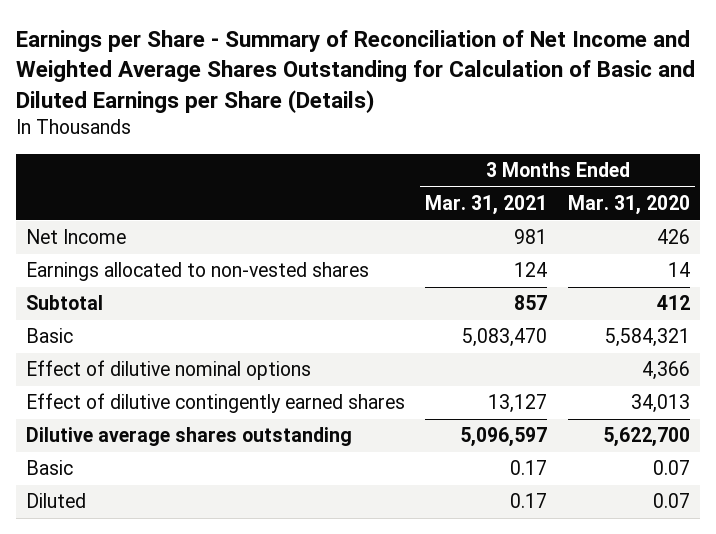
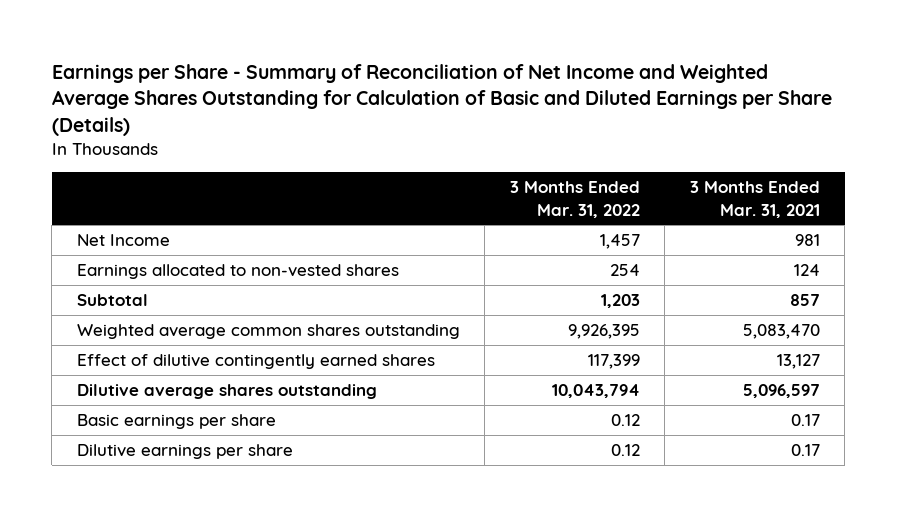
[567,195,690,216] Mar. 31, 2020 -> none
none -> [509,181,640,218] 3 Months Ended Mar. 31, 2022
[26,360,312,381] Effect of dilutive nominal options -> none
[26,328,74,344] Basic -> [76,323,460,339] Weighted average common shares outstanding
[26,460,74,476] Basic -> [76,413,276,429] Basic earnings per share
[26,493,87,509] Diluted -> [76,443,293,459] Dilutive earnings per share

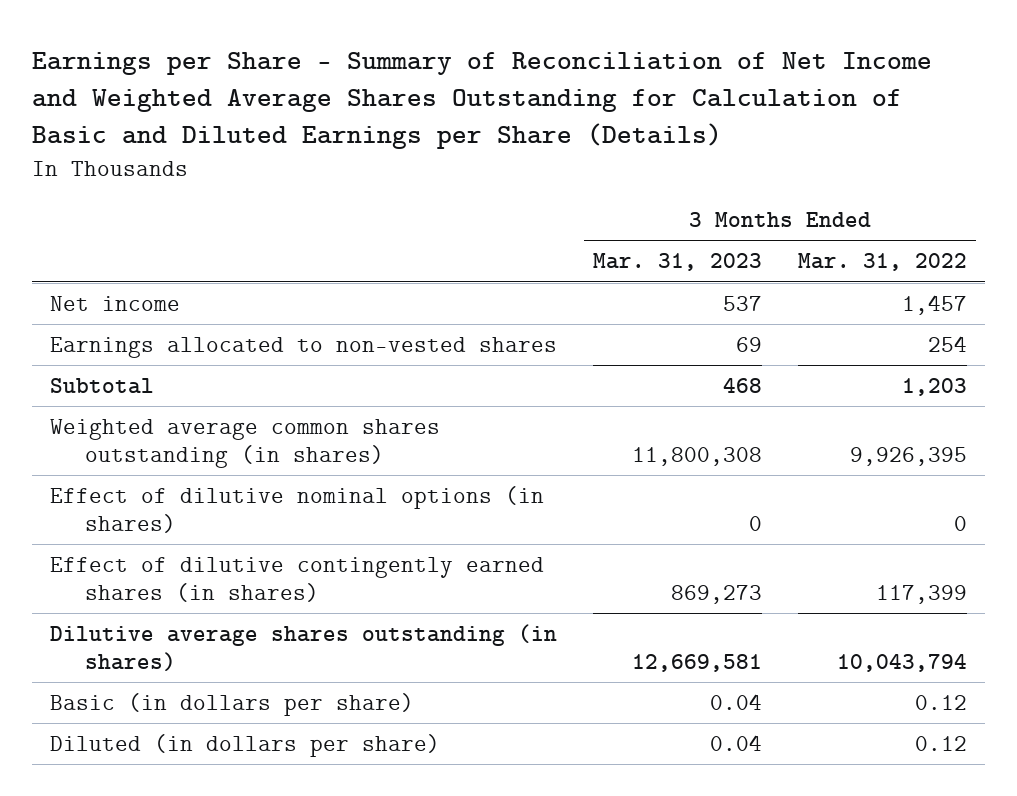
[689,181,820,218] 3 Months Ended Mar. 31, 2021 -> none
none -> [592,253,762,272] Mar. 31, 2023
[76,233,170,246] Net Income -> [49,295,180,311] Net income
[76,323,460,339] Weighted average common shares outstanding -> [49,418,440,468] Weighted average common shares outstanding (in shares)
none -> [49,485,544,533] Effect of dilutive nominal options (in shares)
[76,353,435,369] Effect of dilutive contingently earned shares -> [49,556,544,602] Effect of dilutive contingently earned shares (in shares)
[76,383,377,399] Dilutive average shares outstanding -> [49,623,557,671] Dilutive average shares outstanding (in shares)
[76,413,276,429] Basic earnings per share -> [49,692,414,716] Basic (in dollars per share)
[76,443,293,459] Dilutive earnings per share -> [49,733,440,757] Diluted (in dollars per share)

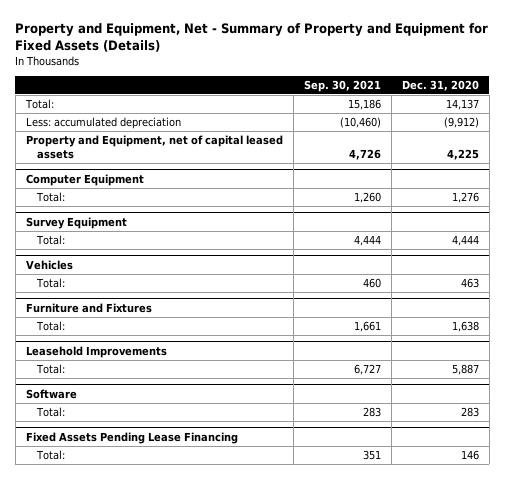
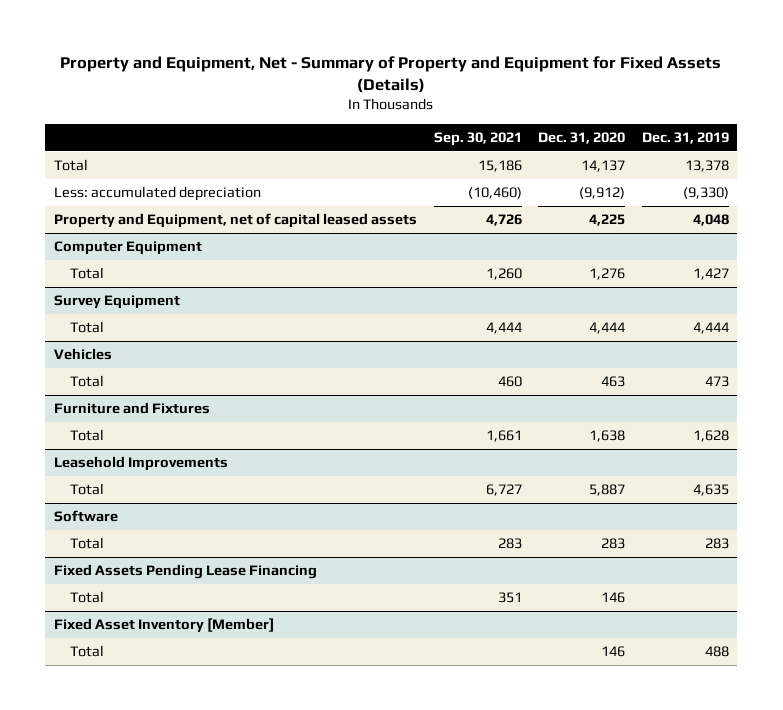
none -> [641,131,729,144] Dec. 31, 2019
[24,98,54,109] Total: -> [53,159,88,172] Total
[35,191,65,202] Total: -> [70,267,105,280] Total
[35,234,65,245] Total: -> [70,321,105,334] Total
[35,277,65,288] Total: -> [70,375,105,388] Total
[35,320,65,331] Total: -> [70,429,105,442] Total
[35,363,65,374] Total: -> [70,483,105,496] Total
[35,406,65,417] Total: -> [70,537,105,550] Total
[35,449,65,460] Total: -> [70,591,105,604] Total
none -> [53,618,274,634] Fixed Asset Inventory [Member]
none -> [70,645,105,658] Total

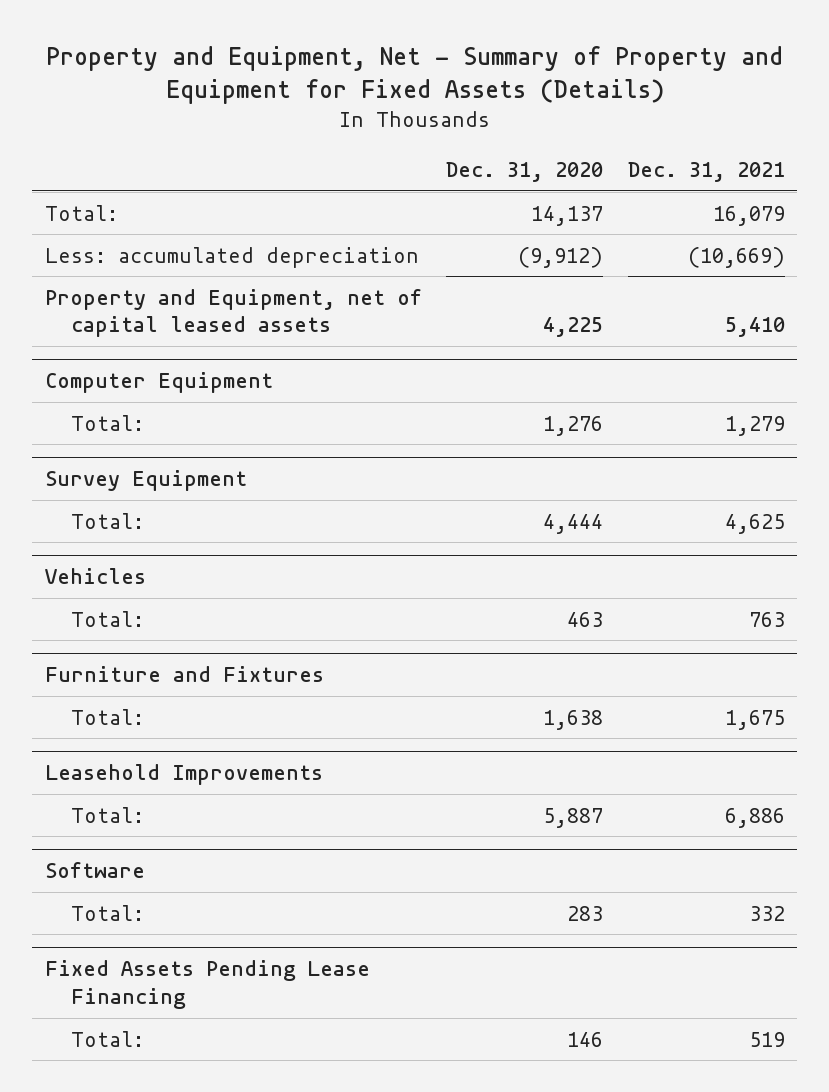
[433,131,522,146] Sep. 30, 2021 -> none
[641,131,729,144] Dec. 31, 2019 -> none
none -> [627,161,785,182] Dec. 31, 2021
[53,159,88,172] Total -> [44,204,118,221] Total:
[70,267,105,280] Total -> [70,414,144,431] Total:
[70,321,105,334] Total -> [70,512,144,529] Total:
[70,375,105,388] Total -> [70,610,144,627] Total:
[70,429,105,442] Total -> [70,708,144,725] Total:
[70,483,105,496] Total -> [70,806,144,823] Total:
[70,537,105,550] Total -> [70,904,144,921] Total:
[53,618,274,634] Fixed Asset Inventory [Member] -> none
[70,645,105,658] Total -> none
[70,591,105,604] Total -> [70,1030,144,1047] Total:

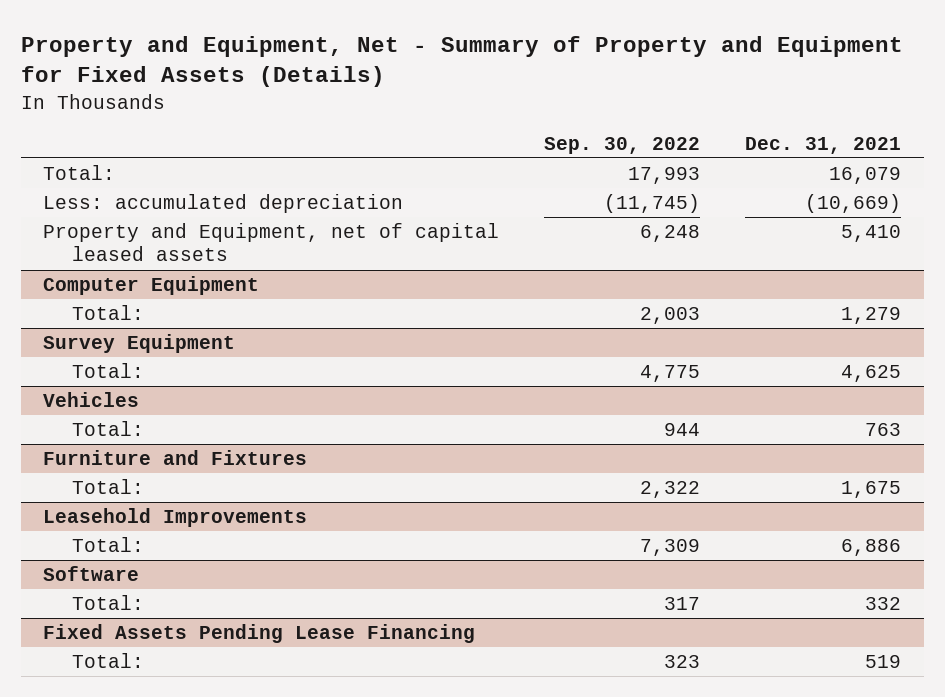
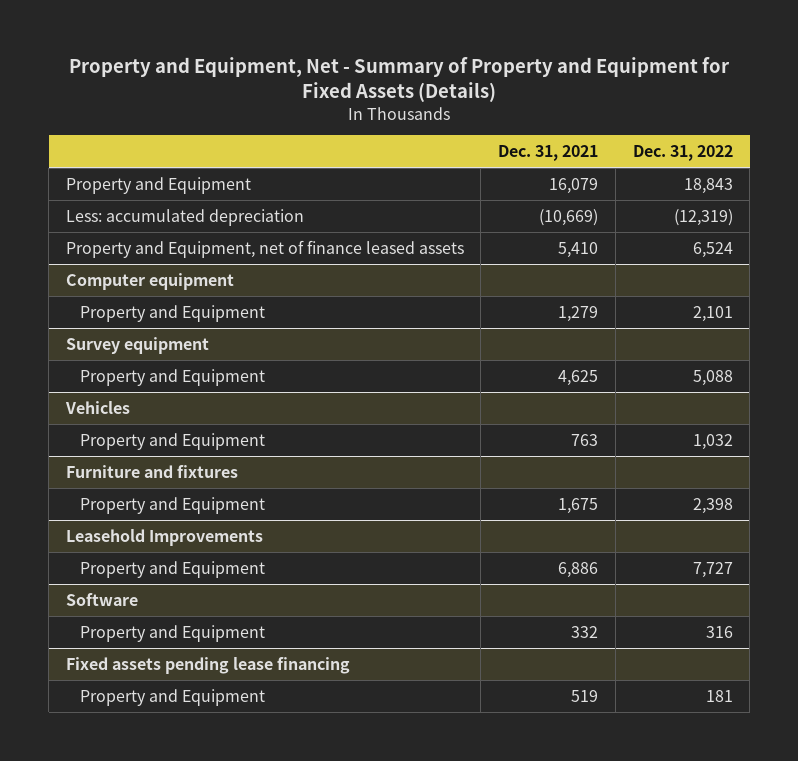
[544,136,701,154] Sep. 30, 2022 -> none
none -> [632,145,733,162] Dec. 31, 2022
[43,165,116,181] Total: -> [65,176,251,194] Property and Equipment
[43,223,500,262] Property and Equipment, net of capital leased assets -> [65,239,464,258] Property and Equipment, net of finance leased assets
[43,276,260,296] Computer Equipment -> [65,272,234,290] Computer equipment
[71,305,144,321] Total: -> [80,304,266,322] Property and Equipment
[43,334,236,354] Survey Equipment -> [65,336,209,354] Survey equipment
[71,363,144,379] Total: -> [80,368,266,386] Property and Equipment
[71,421,144,437] Total: -> [80,432,266,450] Property and Equipment
[43,450,308,466] Furniture and Fixtures -> [65,464,238,478] Furniture and fixtures
[71,479,144,495] Total: -> [80,496,266,514] Property and Equipment
[71,537,144,553] Total: -> [80,560,266,578] Property and Equipment
[71,595,144,611] Total: -> [80,624,266,642] Property and Equipment
[43,624,476,644] Fixed Assets Pending Lease Financing -> [65,656,350,674] Fixed assets pending lease financing
[71,653,144,669] Total: -> [80,688,266,706] Property and Equipment

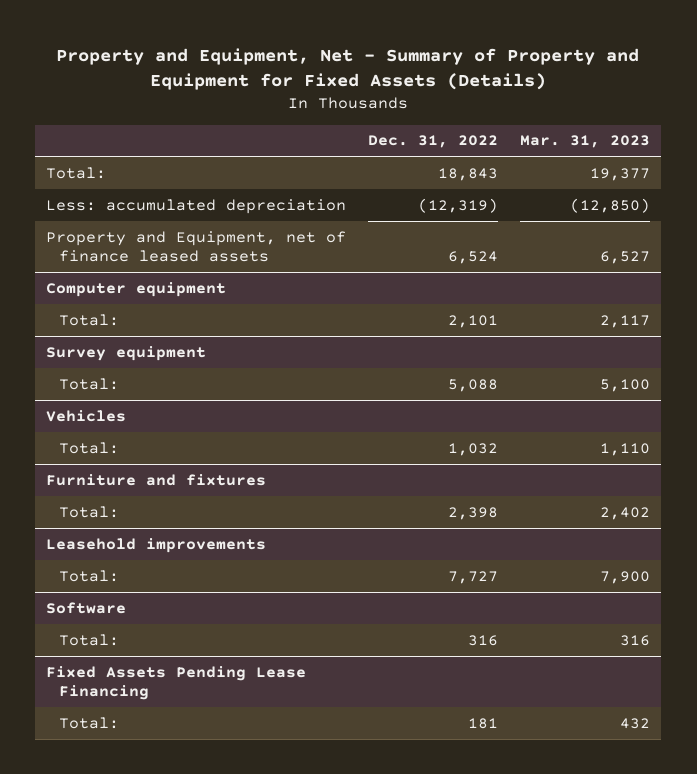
[498,145,599,162] Dec. 31, 2021 -> none
none -> [520,135,651,149] Mar. 31, 2023
[65,176,251,194] Property and Equipment -> [46,166,107,179] Total:
[80,304,266,322] Property and Equipment -> [59,313,120,326] Total:
[80,368,266,386] Property and Equipment -> [59,377,120,390] Total:
[80,432,266,450] Property and Equipment -> [59,441,120,454] Total:
[80,496,266,514] Property and Equipment -> [59,505,120,518] Total:
[65,528,263,546] Leasehold Improvements -> [46,537,267,553] Leasehold improvements
[80,560,266,578] Property and Equipment -> [59,569,120,582] Total:
[80,624,266,642] Property and Equipment -> [59,633,120,646] Total:
[65,656,350,674] Fixed assets pending lease financing -> [46,665,307,701] Fixed Assets Pending Lease Financing
[80,688,266,706] Property and Equipment -> [59,716,120,729] Total:

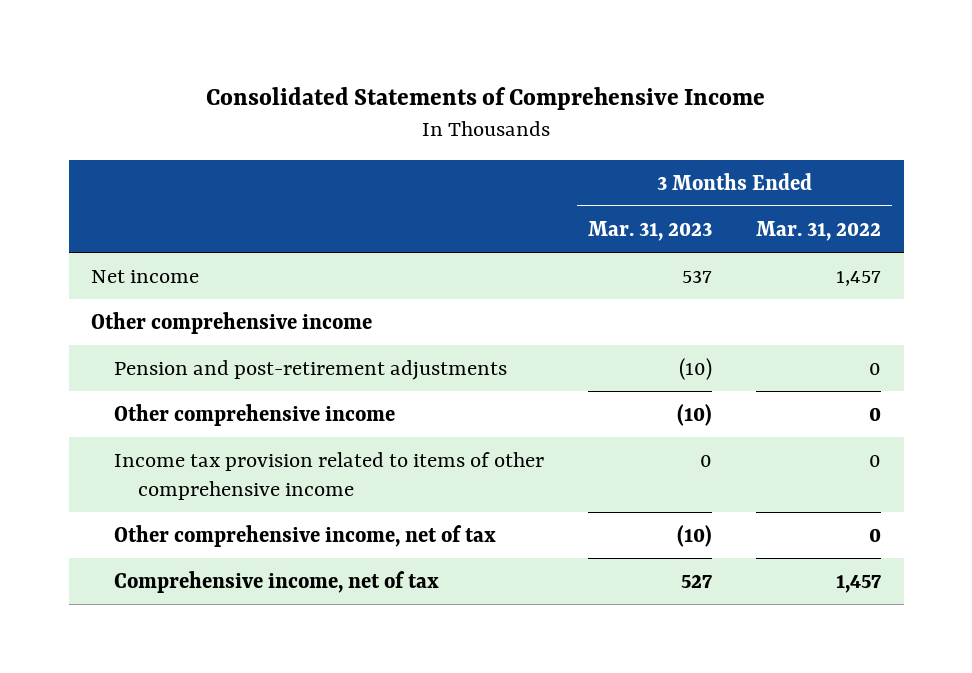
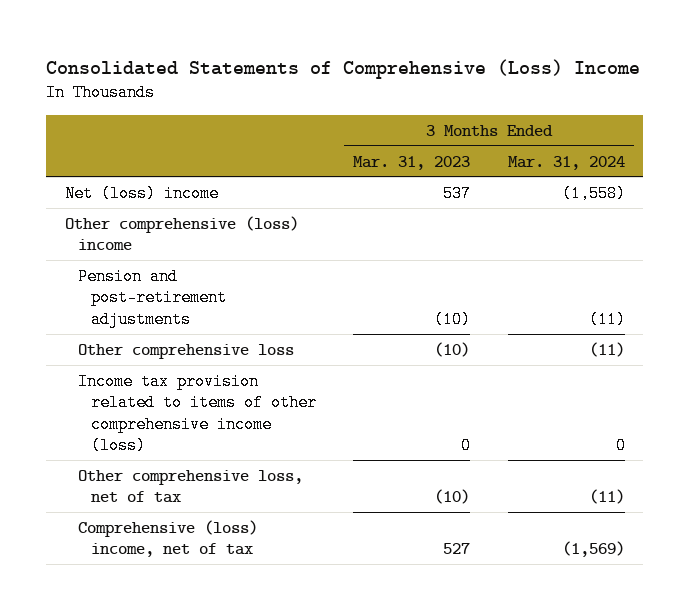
[206,86,766,110] Consolidated Statements of Comprehensive Income -> [46,58,641,79] Consolidated Statements of Comprehensive (Loss) Income
[756,220,882,241] Mar. 31, 2022 -> none
none -> [507,155,625,170] Mar. 31, 2024
[90,269,199,283] Net income -> [64,184,219,202] Net (loss) income
[90,311,372,334] Other comprehensive income -> [64,215,299,251] Other comprehensive (loss) income
[114,403,396,426] Other comprehensive income -> [77,343,294,359] Other comprehensive loss
[114,451,545,500] Income tax provision related to items of other comprehensive income -> [77,372,318,455] Income tax provision related to items of other comprehensive income (loss)
[114,524,497,547] Other comprehensive income, net of tax -> [77,469,303,504] Other comprehensive loss, net of tax
[114,570,440,593] Comprehensive income, net of tax -> [77,519,258,558] Comprehensive (loss) income, net of tax

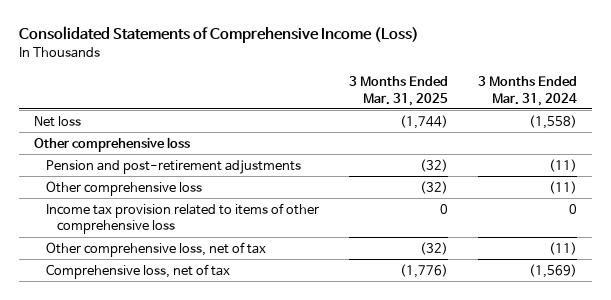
[46,58,641,79] Consolidated Statements of Comprehensive (Loss) Income -> [19,26,420,44] Consolidated Statements of Comprehensive Income (Loss)
[353,155,471,170] Mar. 31, 2023 -> none
none -> [348,75,448,106] 3 Months Ended Mar. 31, 2025
[64,184,219,202] Net (loss) income -> [34,115,82,127] Net loss
[64,215,299,251] Other comprehensive (loss) income -> [34,136,191,152] Other comprehensive loss
[77,372,318,455] Income tax provision related to items of other comprehensive income (loss) -> [45,202,319,235] Income tax provision related to items of other comprehensive loss
[77,519,258,558] Comprehensive (loss) income, net of tax -> [45,263,230,279] Comprehensive loss, net of tax

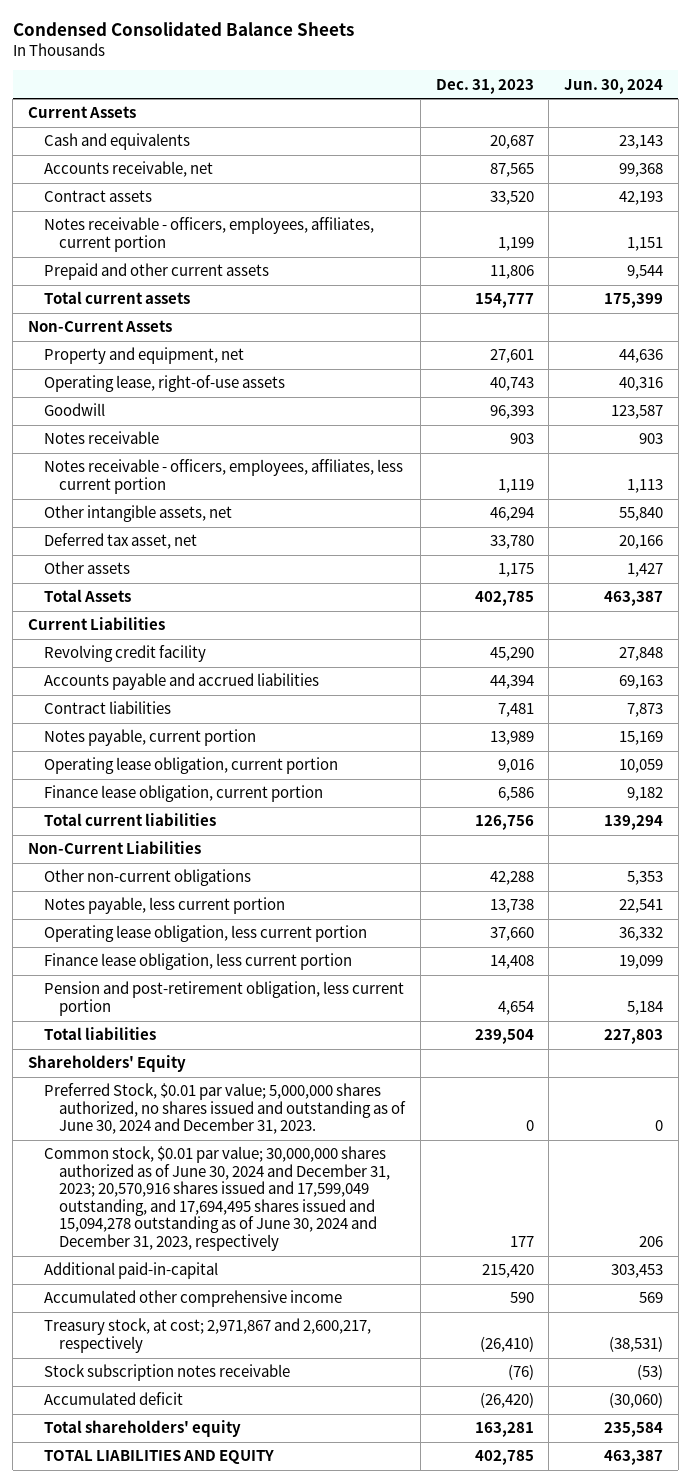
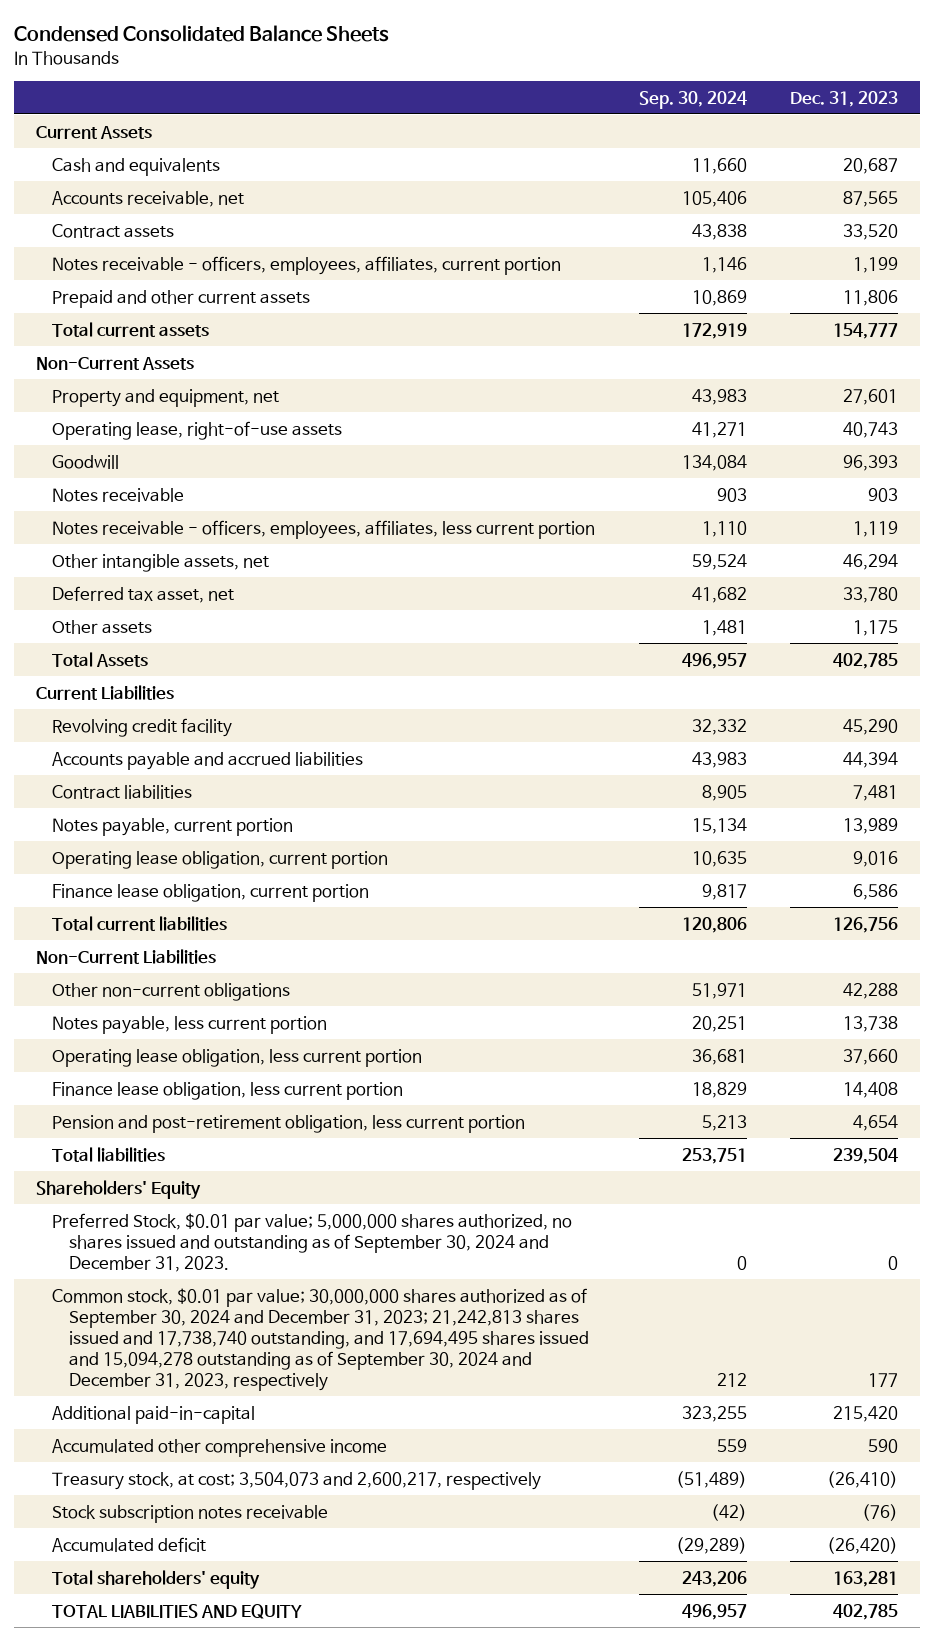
[564,78,664,94] Jun. 30, 2024 -> none
none -> [638,90,747,109] Sep. 30, 2024
[43,1083,407,1135] Preferred Stock, $0.01 par value; 5,000,000 shares authorized, no shares issued and outstanding as of June 30, 2024 and December 31, 2023. -> [52,1212,573,1272] Preferred Stock, $0.01 par value; 5,000,000 shares authorized, no shares issued and outstanding as of September 30, 2024 and December 31, 2023.
[43,1146,391,1251] Common stock, $0.01 par value; 30,000,000 shares authorized as of June 30, 2024 and December 31, 2023; 20,570,916 shares issued and 17,599,049 outstanding, and 17,694,495 shares issued and 15,094,278 outstanding as of June 30, 2024 and December 31, 2023, respectively -> [52,1287,589,1391] Common stock, $0.01 par value; 30,000,000 shares authorized as of September 30, 2024 and December 31, 2023; 21,242,813 shares issued and 17,738,740 outstanding, and 17,694,495 shares issued and 15,094,278 outstanding as of September 30, 2024 and December 31, 2023, respectively
[43,1318,371,1353] Treasury stock, at cost; 2,971,867 and 2,600,217, respectively -> [52,1471,542,1490] Treasury stock, at cost; 3,504,073 and 2,600,217, respectively

